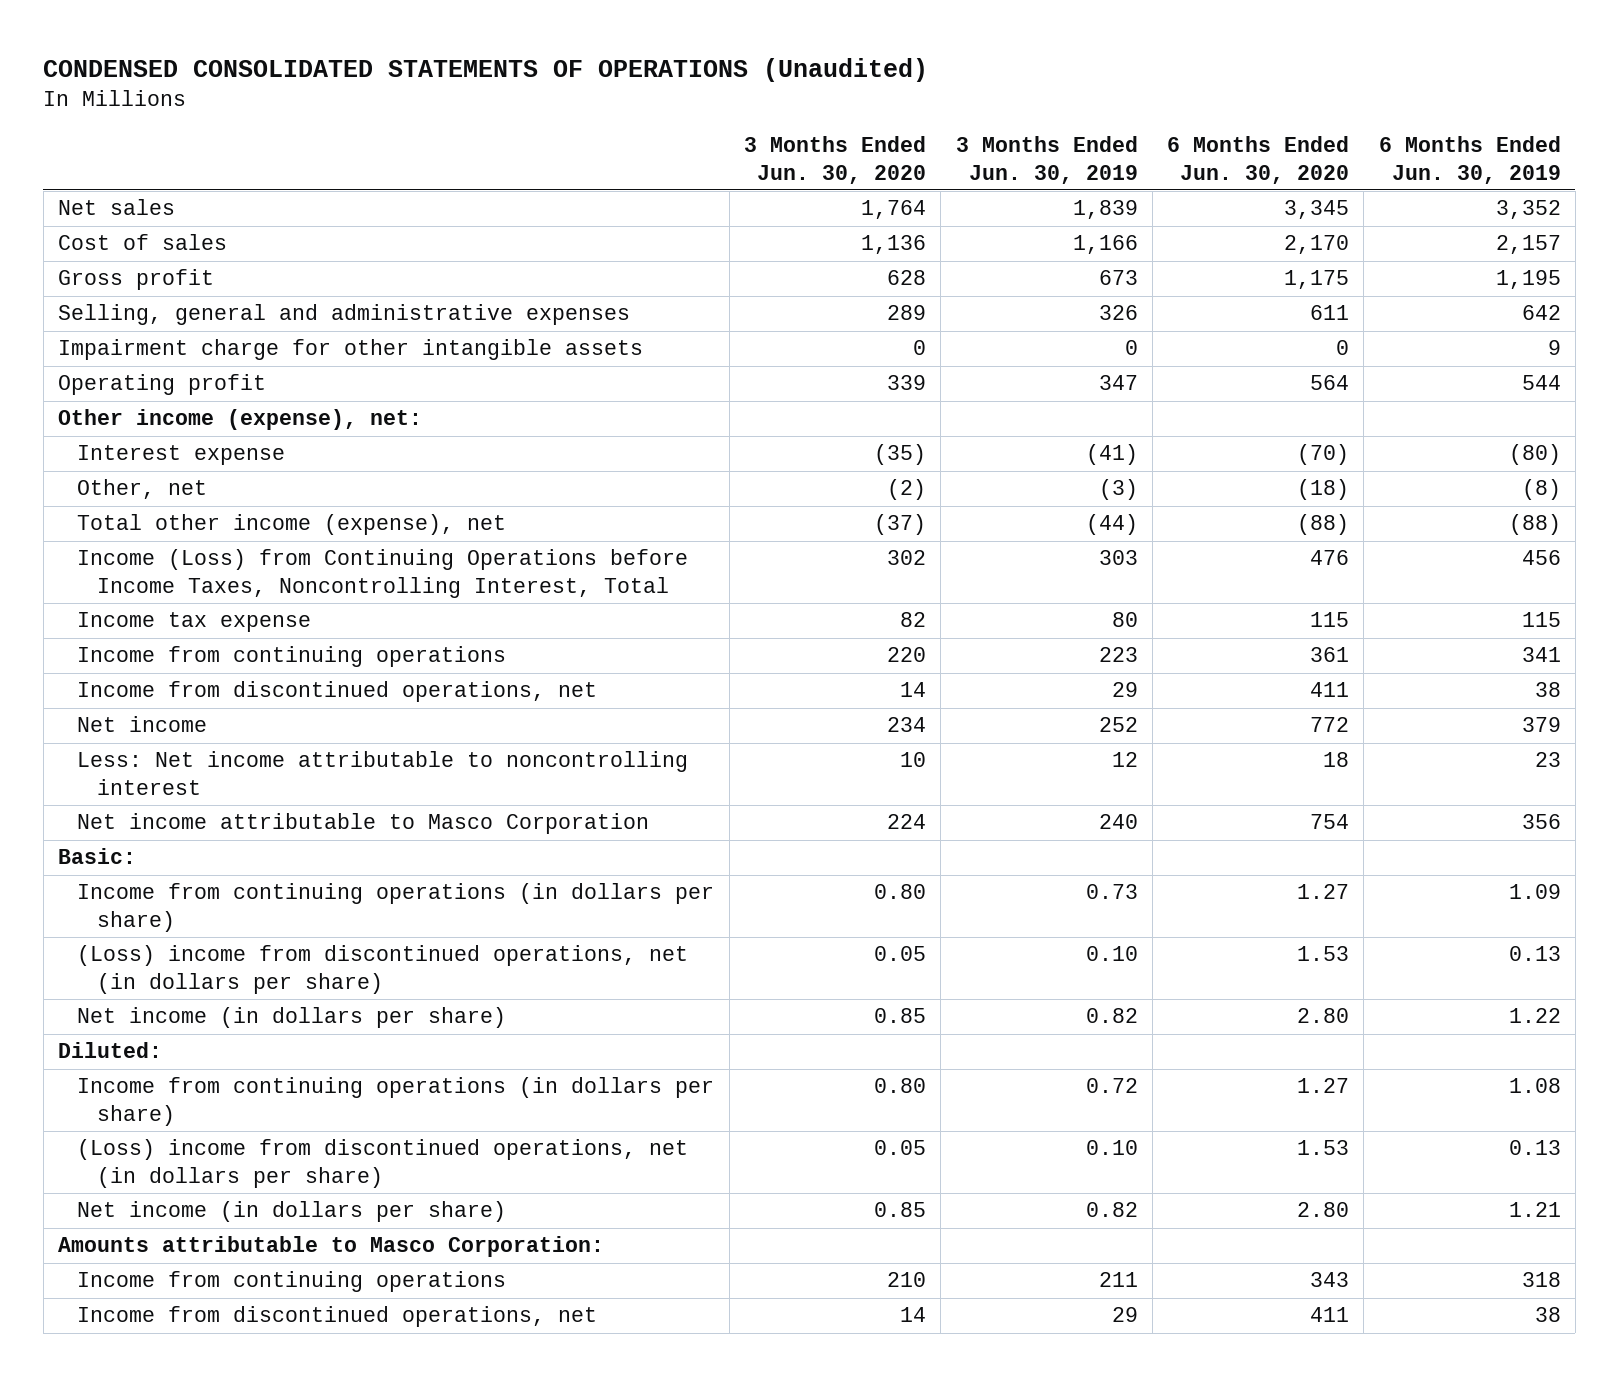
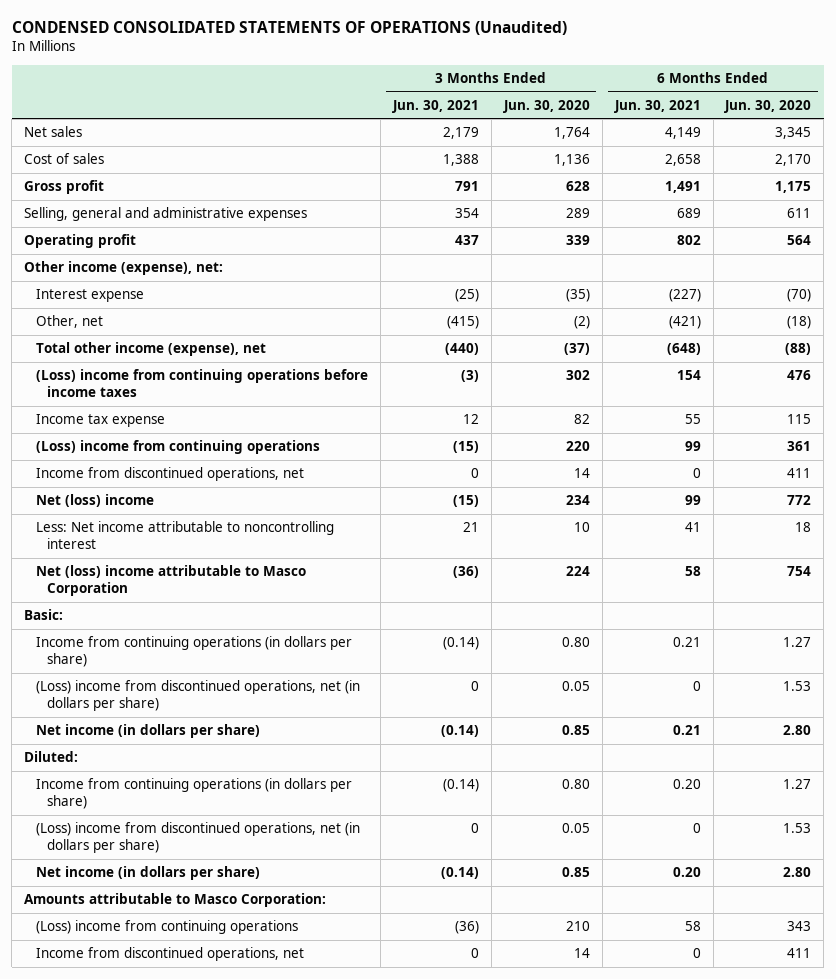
[955,136,1138,184] 3 Months Ended Jun. 30, 2019 -> none
[1378,136,1561,184] 6 Months Ended Jun. 30, 2019 -> none
none -> [391,99,479,113] Jun. 30, 2021
none -> [613,99,701,113] Jun. 30, 2021
[58,339,644,361] Impairment charge for other intangible assets -> none
[77,549,689,599] Income (Loss) from Continuing Operations before Income Taxes, Noncontrolling Interest, Total -> [35,369,368,398] (Loss) income from continuing operations before income taxes
[77,646,507,668] Income from continuing operations -> [35,440,320,455] (Loss) income from continuing operations
[77,716,208,733] Net income -> [35,494,154,508] Net (loss) income
[77,813,650,835] Net income attributable to Masco Corporation -> [35,565,306,597] Net (loss) income attributable to Masco Corporation
[77,1271,507,1293] Income from continuing operations -> [35,920,298,935] (Loss) income from continuing operations

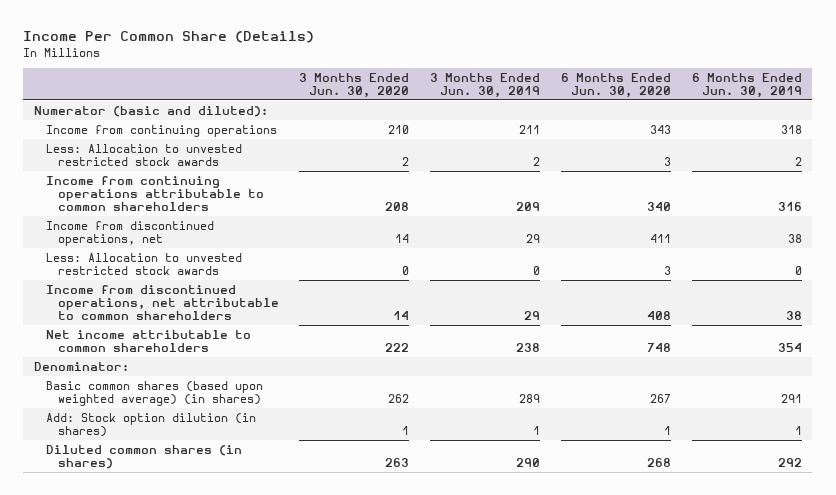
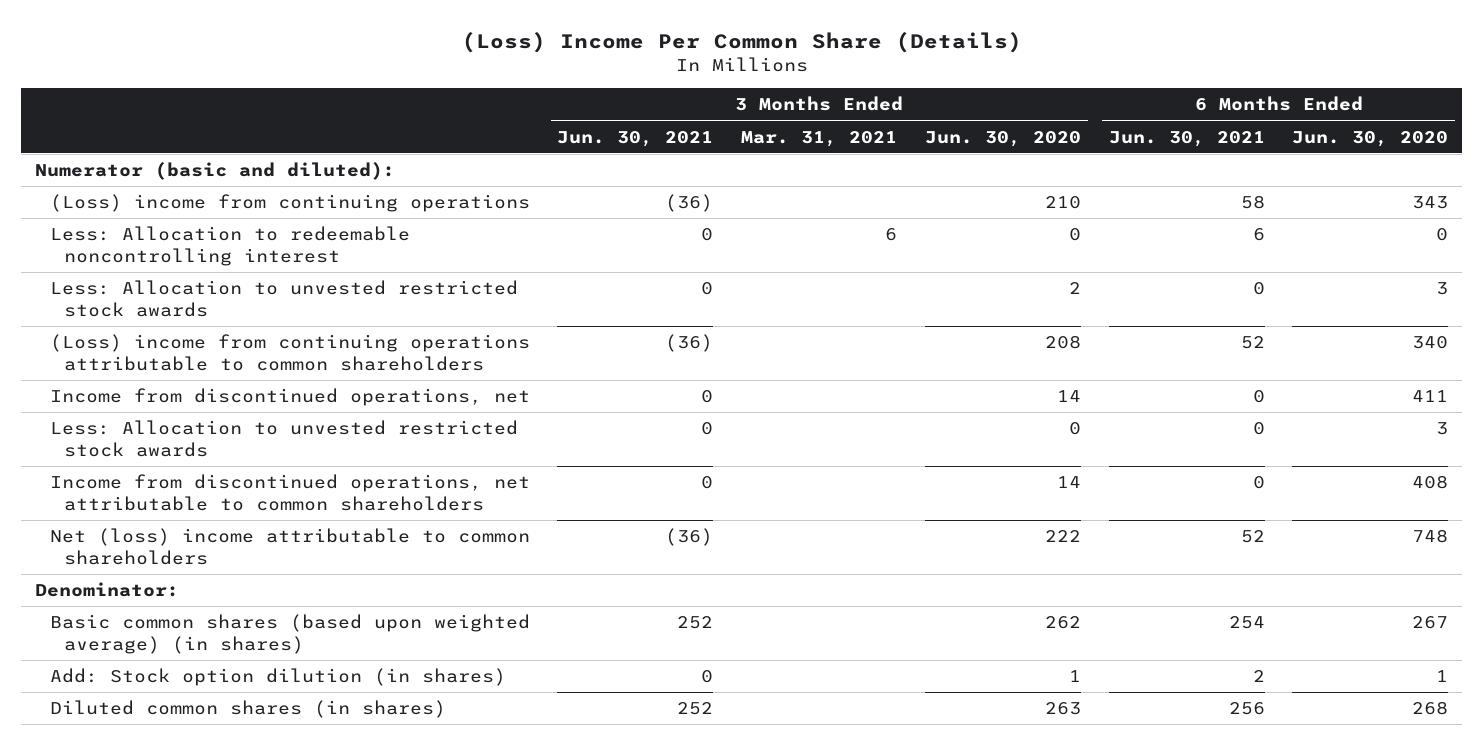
[23,31,315,44] Income Per Common Share (Details) -> [461,31,1022,53] (Loss) Income Per Common Share (Details)
[430,72,541,99] 3 Months Ended Jun. 30, 2019 -> none
[691,72,802,99] 6 Months Ended Jun. 30, 2019 -> none
none -> [557,130,714,147] Jun. 30, 2021
none -> [741,130,898,147] Mar. 31, 2021
none -> [1108,130,1265,147] Jun. 30, 2021
[45,124,277,137] Income from continuing operations -> [49,194,530,213] (Loss) income from continuing operations
none -> [49,226,410,267] Less: Allocation to redeemable noncontrolling interest
[45,175,264,212] Income from continuing operations attributable to common shareholders -> [49,334,530,372] (Loss) income from continuing operations attributable to common shareholders
[45,329,251,353] Net income attributable to common shareholders -> [49,528,530,566] Net (loss) income attributable to common shareholders

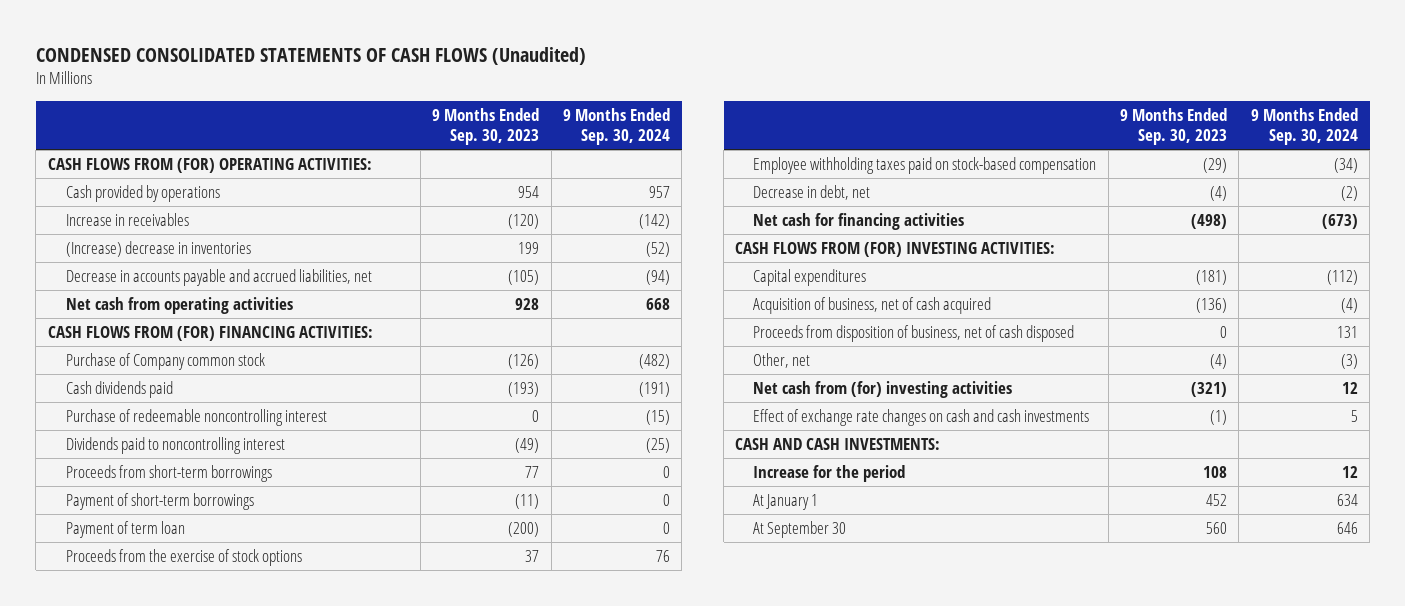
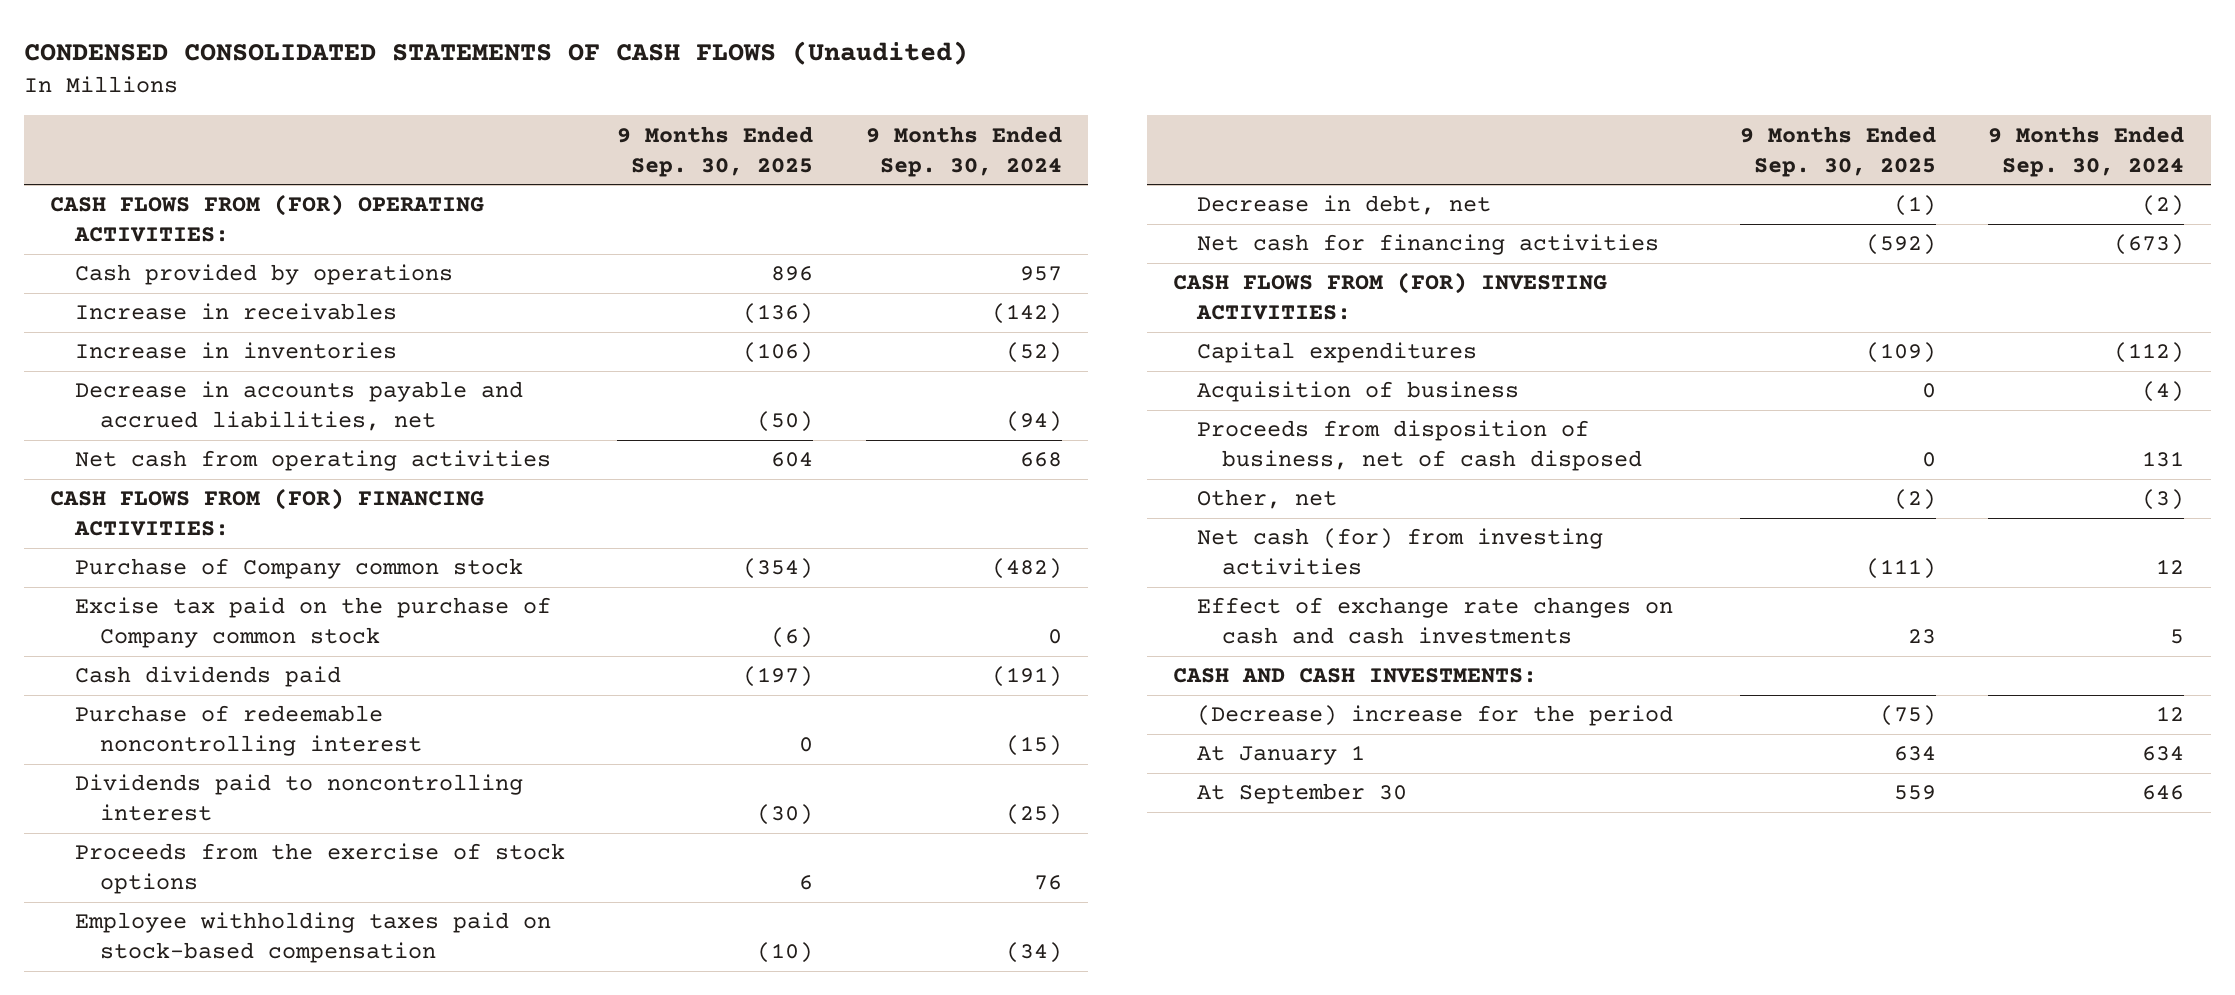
[432,107,540,146] 9 Months Ended Sep. 30, 2023 -> none
none -> [617,125,814,177] 9 Months Ended Sep. 30, 2025
[65,240,251,257] (Increase) decrease in inventories -> [74,342,397,360] Increase in inventories
none -> [74,597,551,649] Excise tax paid on the purchase of Company common stock
[65,464,272,482] Proceeds from short-term borrowings -> none
[65,492,254,510] Payment of short-term borrowings -> none
[65,520,185,538] Payment of term loan -> none
[753,296,992,314] Acquisition of business, net of cash acquired -> [1197,381,1520,403] Acquisition of business
[753,380,1013,398] Net cash from (for) investing activities -> [1197,528,1604,576] Net cash (for) from investing activities
[753,464,906,482] Increase for the period -> [1197,705,1674,727] (Decrease) increase for the period

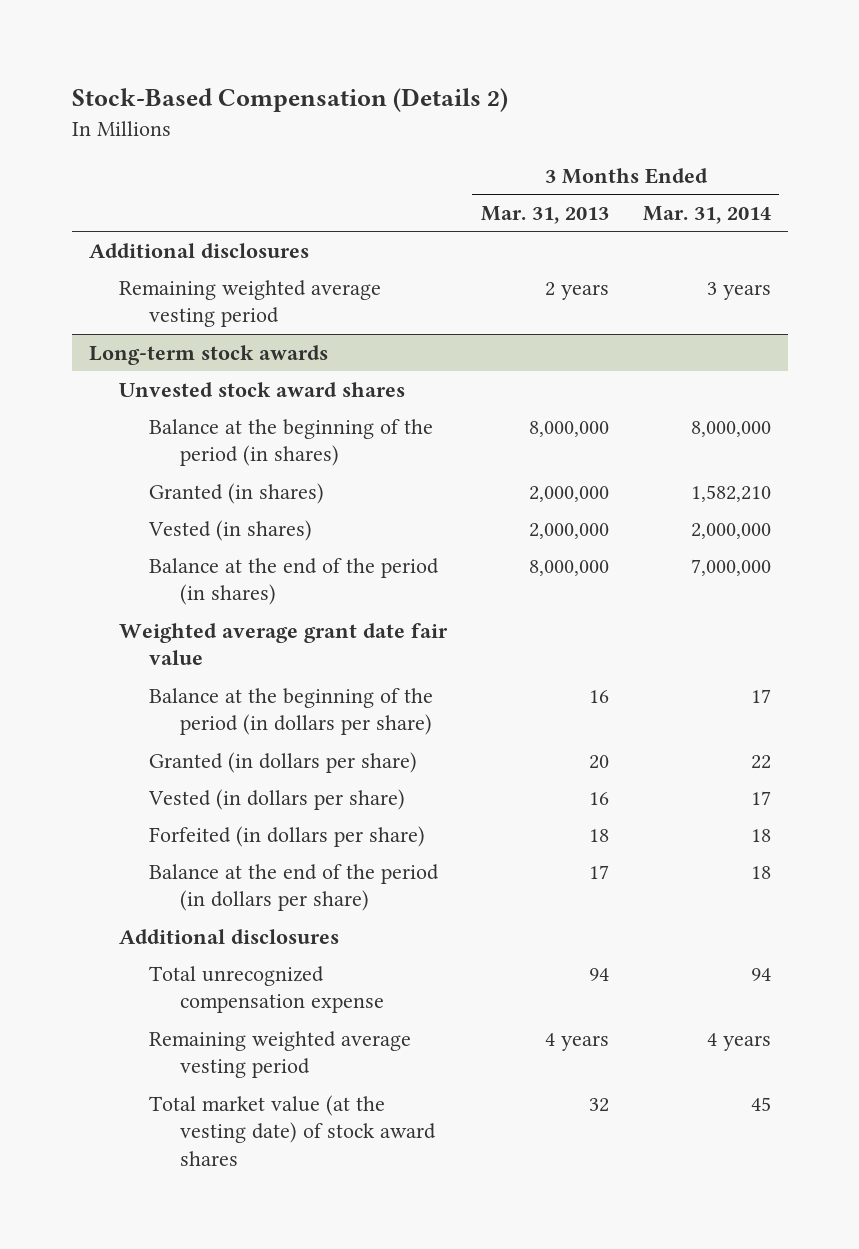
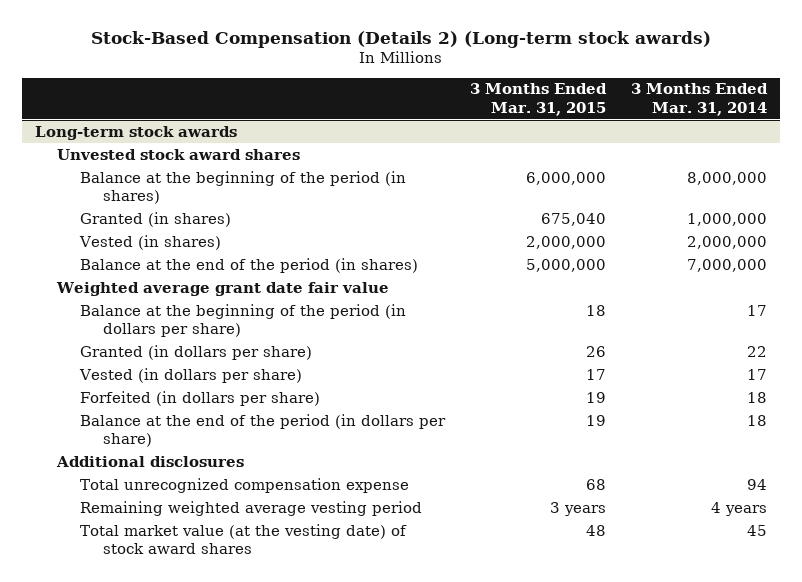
[71,87,508,112] Stock-Based Compensation (Details 2) -> [90,31,711,49] Stock-Based Compensation (Details 2) (Long-term stock awards)
[480,206,609,225] Mar. 31, 2013 -> none
none -> [470,83,608,116] 3 Months Ended Mar. 31, 2015
[88,242,309,258] Additional disclosures -> none
[118,279,381,328] Remaining weighted average vesting period -> none
[690,484,771,502] 1,582,210 -> [687,212,768,226] 1,000,000

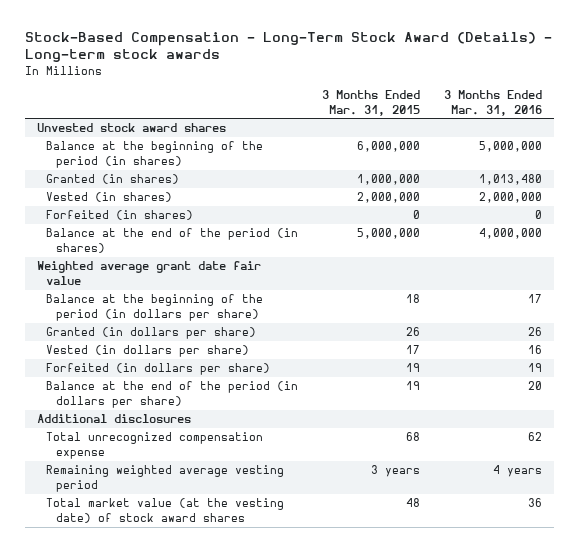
[90,31,711,49] Stock-Based Compensation (Details 2) (Long-term stock awards) -> [24,31,552,63] Stock-Based Compensation - Long-Term Stock Award (Details) - Long-term stock awards
[631,83,769,116] 3 Months Ended Mar. 31, 2014 -> none
none -> [444,90,543,116] 3 Months Ended Mar. 31, 2016
[34,125,237,140] Long-term stock awards -> none
[541,212,607,226] 675,040 -> [357,174,421,186] 1,000,000
none -> [46,210,194,221] Forfeited (in shares)

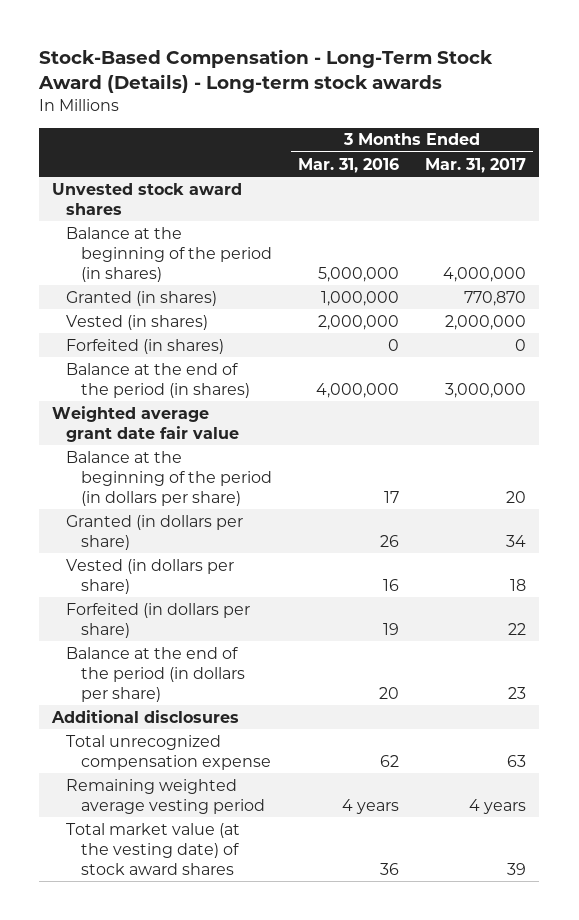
[322,90,421,116] 3 Months Ended Mar. 31, 2015 -> none
none -> [425,157,527,173] Mar. 31, 2017
[479,174,543,186] 1,013,480 -> [320,290,399,306] 1,000,000

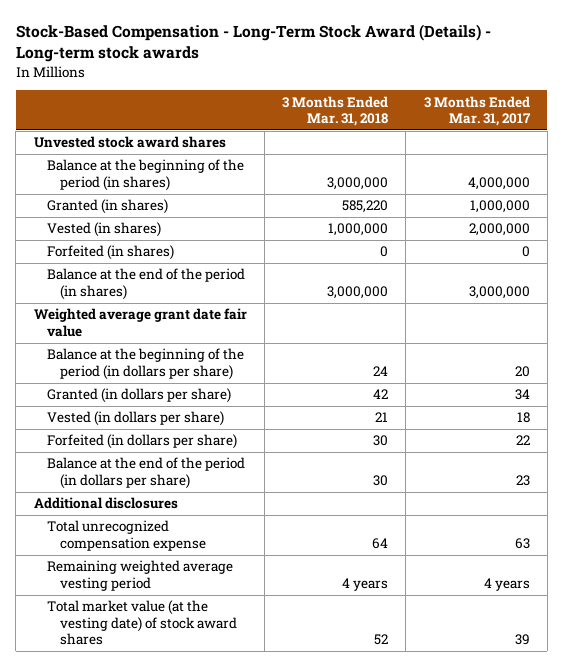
[297,157,399,173] Mar. 31, 2016 -> none
none -> [282,95,389,127] 3 Months Ended Mar. 31, 2018
[464,290,527,306] 770,870 -> [469,200,530,214] 1,000,000

